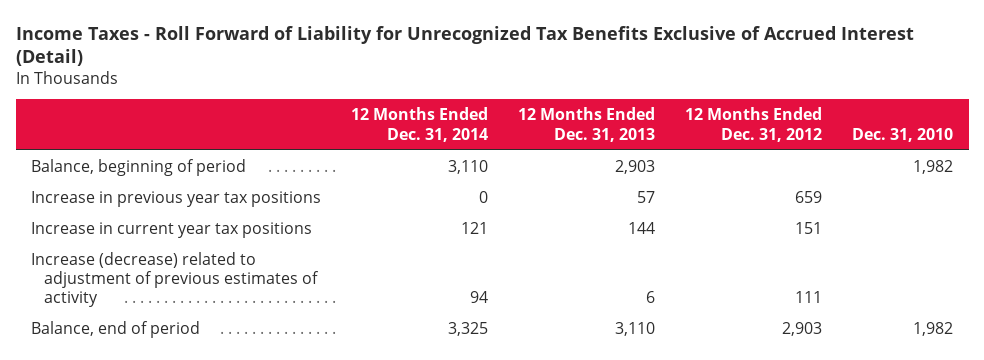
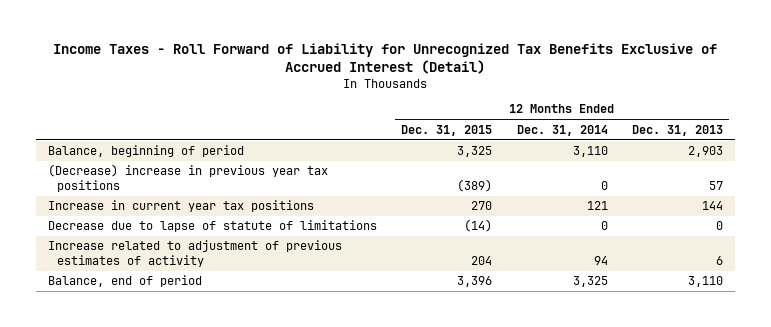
[685,107,823,142] 12 Months Ended Dec. 31, 2012 -> none
[852,127,954,142] Dec. 31, 2010 -> none
none -> [401,124,493,136] Dec. 31, 2015
[30,190,321,207] Increase in previous year tax positions -> [48,164,329,193] (Decrease) increase in previous year tax positions
none -> [48,220,378,233] Decrease due to lapse of statute of limitations
[30,251,320,308] Increase (decrease) related to adjustment of previous estimates of activity -> [48,240,343,268] Increase related to adjustment of previous estimates of activity

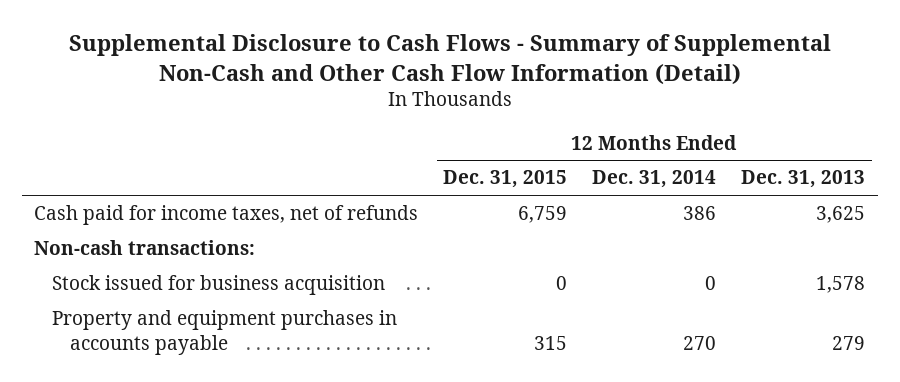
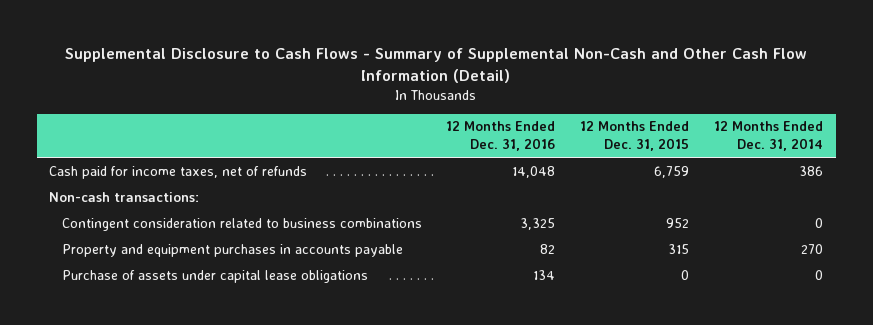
[741,170,866,189] Dec. 31, 2013 -> none
none -> [446,121,556,152] 12 Months Ended Dec. 31, 2016
[52,275,386,296] Stock issued for business acquisition -> none
none -> [61,217,422,231] Contingent consideration related to business combinations
none -> [61,269,368,283] Purchase of assets under capital lease obligations

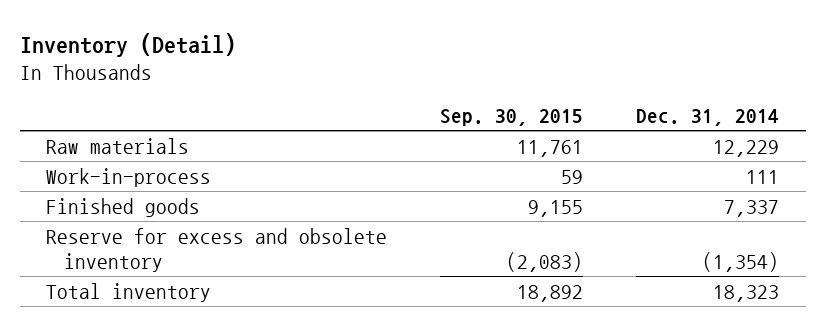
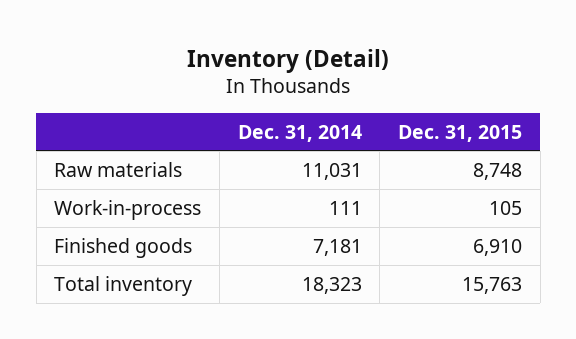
[440,108,584,126] Sep. 30, 2015 -> none
none -> [397,124,522,142] Dec. 31, 2015
[713,139,780,157] 12,229 -> [301,162,362,180] 11,031
[46,227,388,272] Reserve for excess and obsolete inventory -> none
[724,199,780,217] 7,337 -> [312,238,362,256] 7,181

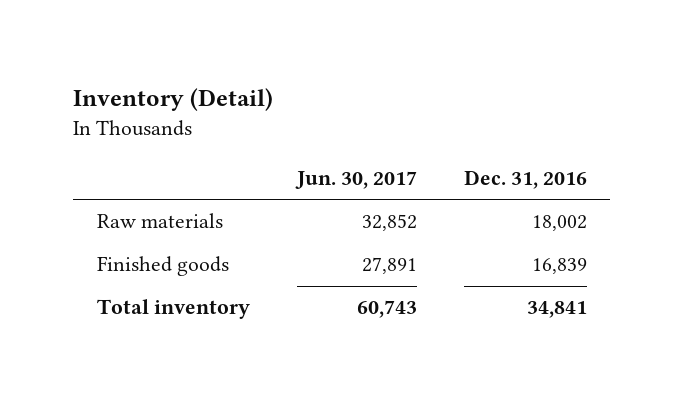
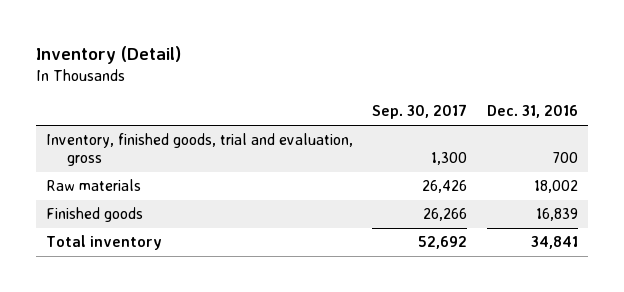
[294,171,417,190] Jun. 30, 2017 -> none
none -> [372,104,468,120] Sep. 30, 2017
none -> [45,133,353,167] Inventory, finished goods, trial and evaluation, gross

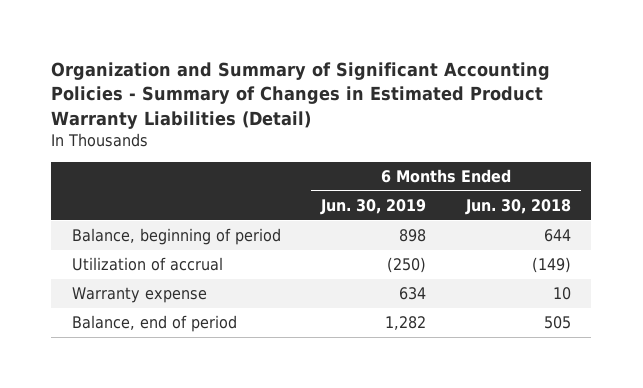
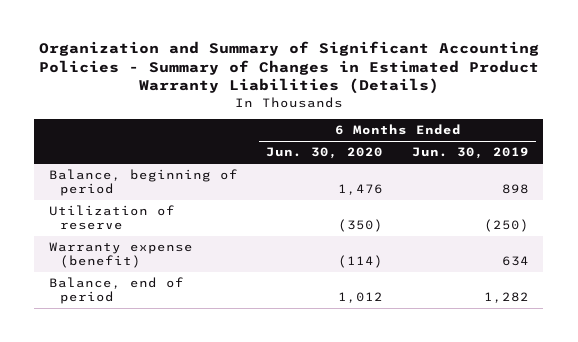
[51,61,551,129] Organization and Summary of Significant Accounting Policies - Summary of Changes in Estimated Product Warranty Liabilities (Detail) -> [38,41,539,95] Organization and Summary of Significant Accounting Policies - Summary of Changes in Estimated Product Warranty Liabilities (Details)
[465,199,572,216] Jun. 30, 2018 -> none
none -> [266,147,384,160] Jun. 30, 2020
[71,257,223,272] Utilization of accrual -> [48,205,175,231] Utilization of reserve
[71,287,207,304] Warranty expense -> [48,242,193,269] Warranty expense (benefit)

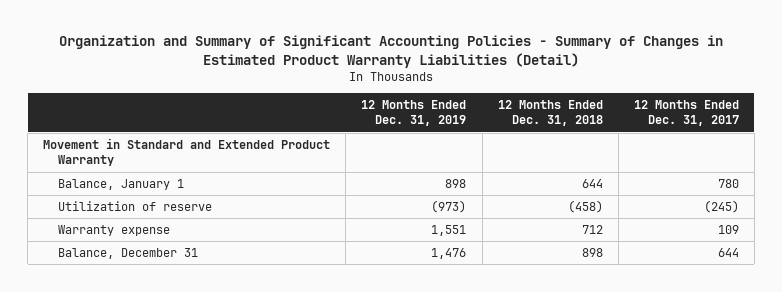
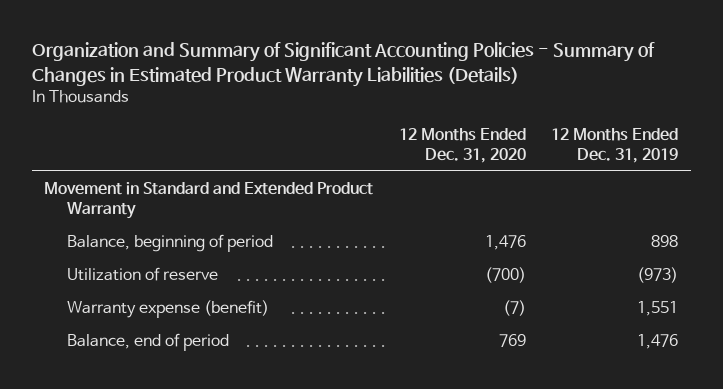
[59,35,724,68] Organization and Summary of Significant Accounting Policies - Summary of Changes in Estimated Product Warranty Liabilities (Detail) -> [31,42,655,87] Organization and Summary of Significant Accounting Policies - Summary of Changes in Estimated Product Warranty Liabilities (Details)
[497,99,603,127] 12 Months Ended Dec. 31, 2018 -> none
[633,99,739,127] 12 Months Ended Dec. 31, 2017 -> none
none -> [398,127,526,164] 12 Months Ended Dec. 31, 2020
[58,179,185,191] Balance, January 1 -> [66,234,273,253] Balance, beginning of period
[58,225,171,237] Warranty expense -> [66,300,269,319] Warranty expense (benefit)
[58,248,199,260] Balance, December 31 -> [66,333,229,352] Balance, end of period

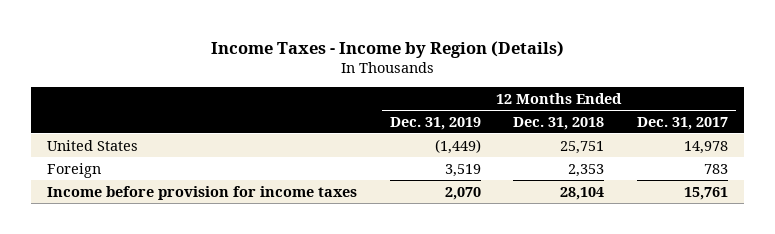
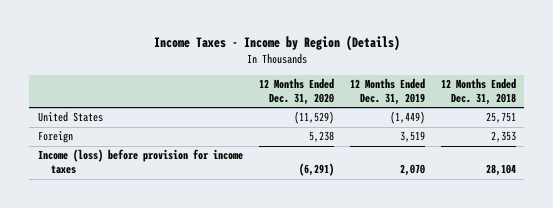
[636,116,728,130] Dec. 31, 2017 -> none
none -> [258,77,334,105] 12 Months Ended Dec. 31, 2020
[47,185,358,200] Income before provision for income taxes -> [37,149,243,175] Income (loss) before provision for income taxes

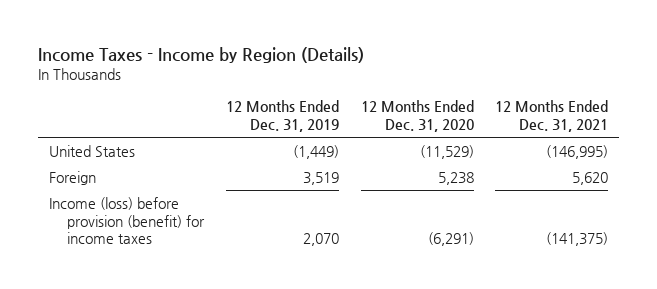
[440,77,516,105] 12 Months Ended Dec. 31, 2018 -> none
none -> [495,100,609,132] 12 Months Ended Dec. 31, 2021
[37,149,243,175] Income (loss) before provision for income taxes -> [48,197,206,245] Income (loss) before provision (benefit) for income taxes

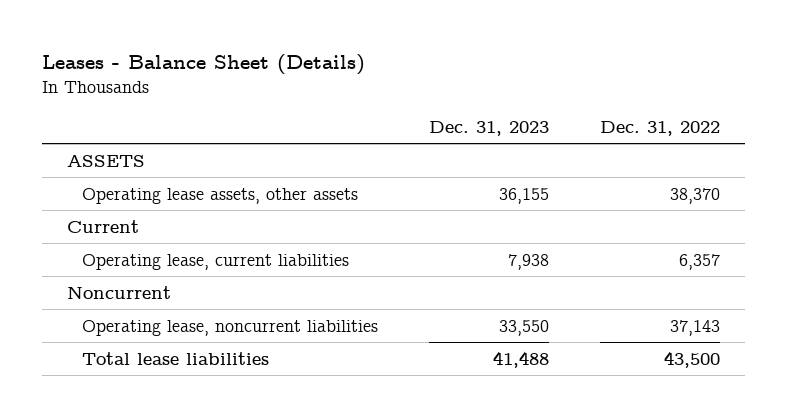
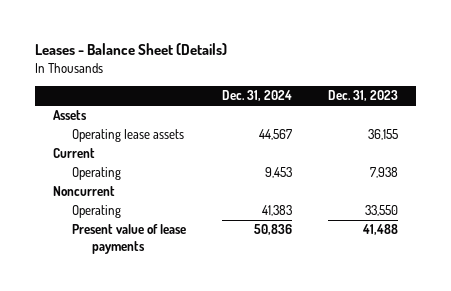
[599,120,720,136] Dec. 31, 2022 -> none
none -> [222,90,293,102] Dec. 31, 2024
[67,154,146,167] ASSETS -> [53,110,88,121] Assets
[81,187,358,204] Operating lease assets, other assets -> [72,129,185,143] Operating lease assets
[81,253,349,270] Operating lease, current liabilities -> [72,167,122,181] Operating
[81,319,378,336] Operating lease, noncurrent liabilities -> [72,205,122,219] Operating
[81,351,269,365] Total lease liabilities -> [72,224,187,254] Present value of lease payments

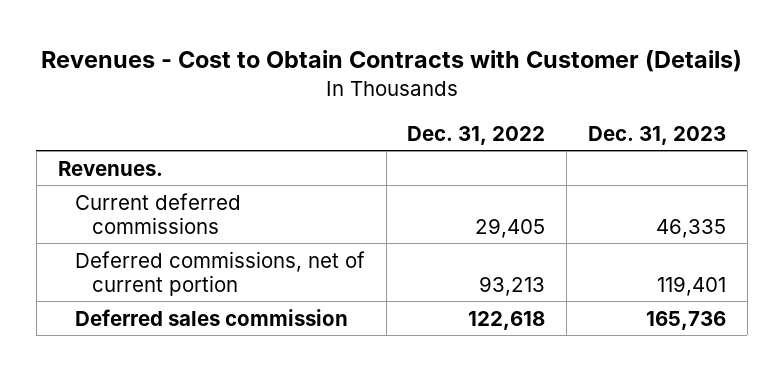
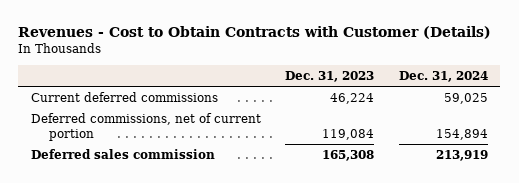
[407,125,546,145] Dec. 31, 2022 -> none
none -> [398,70,488,82] Dec. 31, 2024
[57,160,163,176] Revenues. -> none
[656,218,727,238] 46,335 -> [330,92,375,104] 46,224
[657,275,727,296] 119,401 -> [322,129,375,141] 119,084
[646,310,727,330] 165,736 -> [322,149,375,161] 165,308

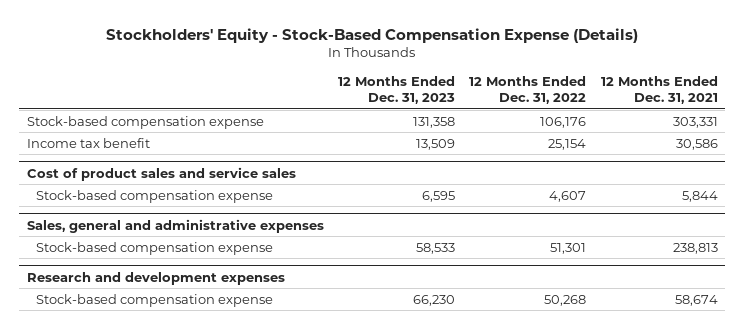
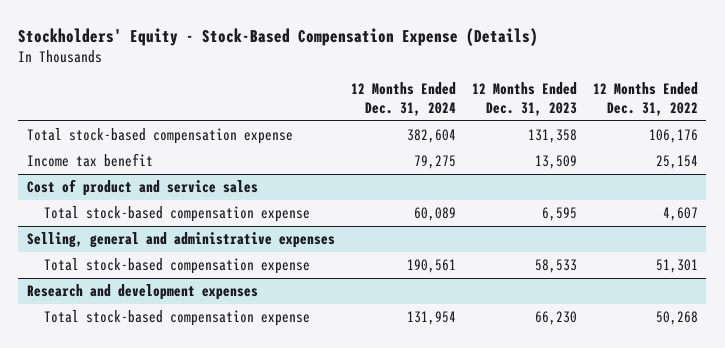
[600,76,718,105] 12 Months Ended Dec. 31, 2021 -> none
none -> [350,82,456,117] 12 Months Ended Dec. 31, 2024
[26,115,264,129] Stock-based compensation expense -> [26,127,293,144] Total stock-based compensation expense
[26,166,296,181] Cost of product sales and service sales -> [26,178,258,196] Cost of product and service sales
[35,189,273,203] Stock-based compensation expense -> [43,205,310,222] Total stock-based compensation expense
[26,218,324,233] Sales, general and administrative expenses -> [26,231,335,248] Selling, general and administrative expenses
[35,241,273,255] Stock-based compensation expense -> [43,257,310,274] Total stock-based compensation expense
[35,293,273,307] Stock-based compensation expense -> [43,309,310,326] Total stock-based compensation expense

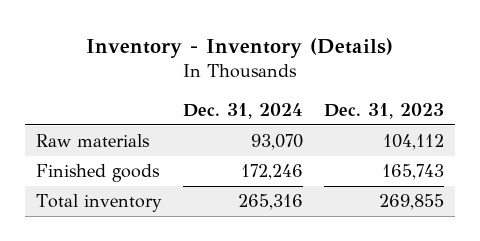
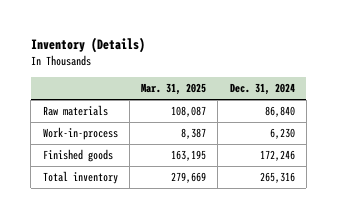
[85,37,393,58] Inventory - Inventory (Details) -> [30,37,145,54] Inventory (Details)
[324,102,445,119] Dec. 31, 2023 -> none
none -> [141,83,207,96] Mar. 31, 2025
[250,134,303,151] 93,070 -> [264,106,295,118] 86,840
none -> [42,127,118,141] Work-in-process

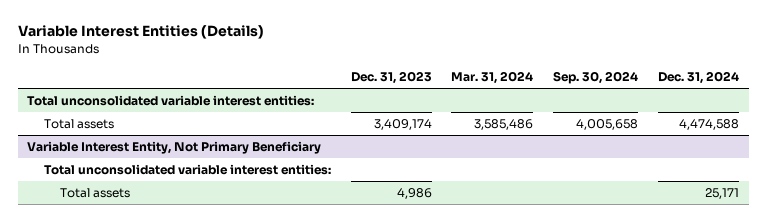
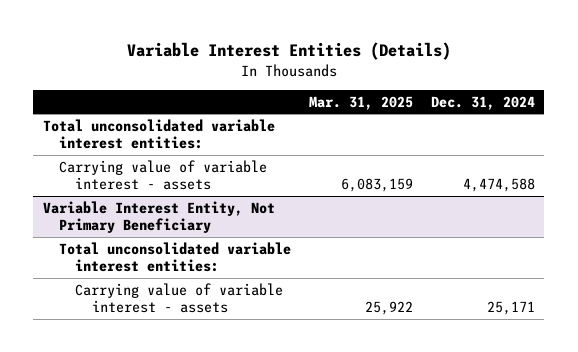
[350,71,432,85] Dec. 31, 2023 -> none
[451,71,534,85] Mar. 31, 2024 -> none
[553,71,639,85] Sep. 30, 2024 -> none
none -> [309,95,414,110] Mar. 31, 2025
[43,119,114,130] Total assets -> [58,159,267,191] Carrying value of variable interest - assets
[59,188,130,199] Total assets -> [75,282,284,314] Carrying value of variable interest - assets

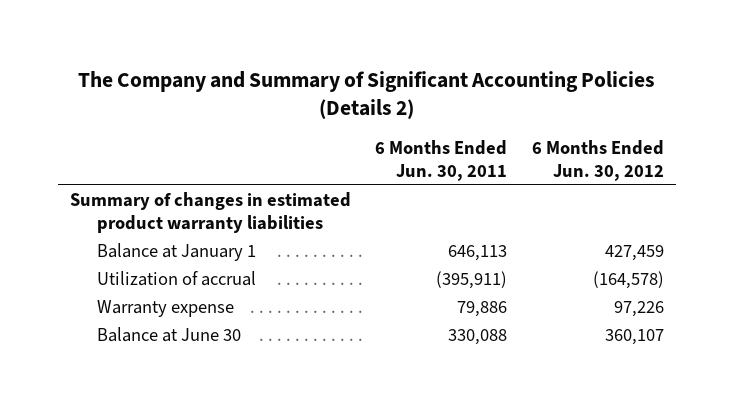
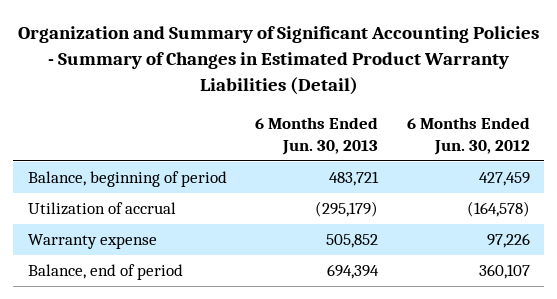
[77,70,655,120] The Company and Summary of Significant Accounting Policies (Details 2) -> [17,26,539,96] Organization and Summary of Significant Accounting Policies - Summary of Changes in Estimated Product Warranty Liabilities (Detail)
[375,140,508,181] 6 Months Ended Jun. 30, 2011 -> none
none -> [255,117,379,155] 6 Months Ended Jun. 30, 2013
[69,192,351,233] Summary of changes in estimated product warranty liabilities -> none
[96,243,256,262] Balance at January 1 -> [27,171,227,188] Balance, beginning of period
[96,327,241,343] Balance at June 30 -> [27,264,183,281] Balance, end of period

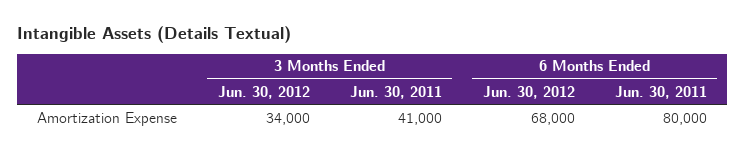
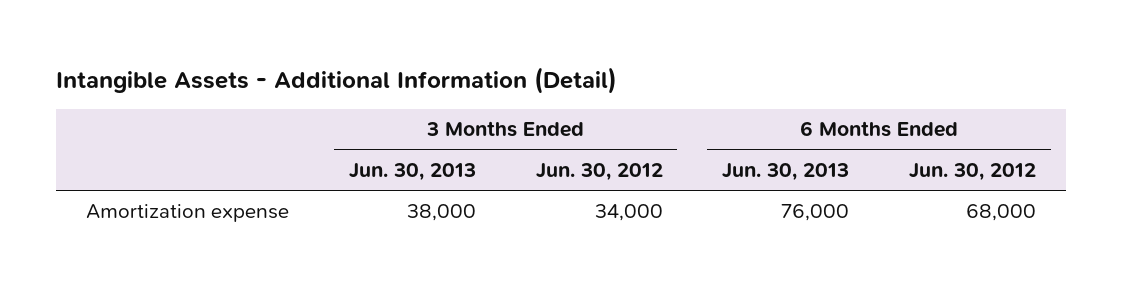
[16,26,291,44] Intangible Assets (Details Textual) -> [55,67,617,95] Intangible Assets - Additional Information (Detail)
[350,85,443,99] Jun. 30, 2011 -> none
[615,85,708,99] Jun. 30, 2011 -> none
none -> [348,162,476,181] Jun. 30, 2013
none -> [722,162,850,181] Jun. 30, 2013
[37,111,178,126] Amortization Expense -> [85,204,289,223] Amortization expense

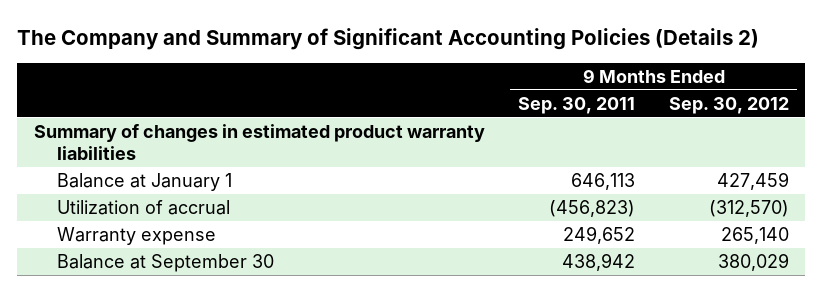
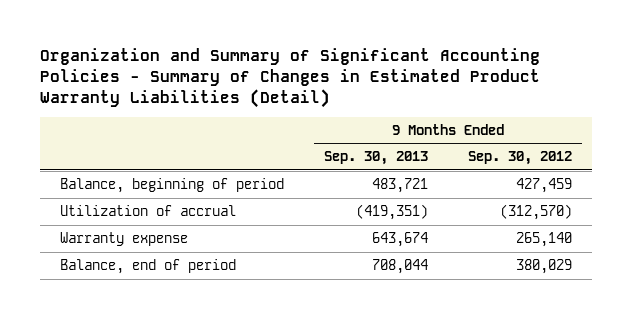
[17,27,760,50] The Company and Summary of Significant Accounting Policies (Details 2) -> [39,47,540,109] Organization and Summary of Significant Accounting Policies - Summary of Changes in Estimated Product Warranty Liabilities (Detail)
[518,96,636,114] Sep. 30, 2011 -> none
none -> [324,151,429,166] Sep. 30, 2013
[33,123,485,160] Summary of changes in estimated product warranty liabilities -> none
[57,172,233,191] Balance at January 1 -> [59,178,284,194] Balance, beginning of period
[57,253,275,272] Balance at September 30 -> [59,259,236,275] Balance, end of period

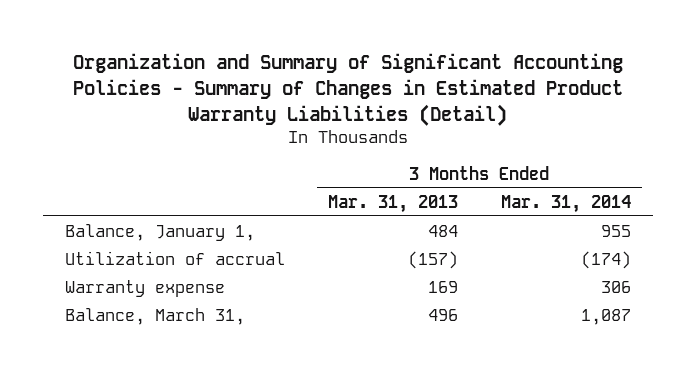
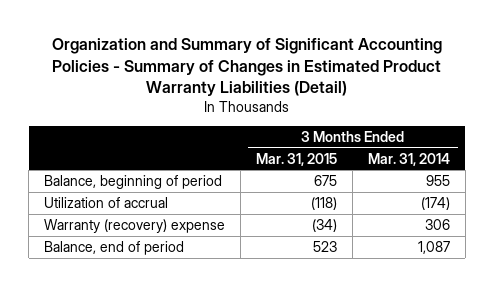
[327,194,458,213] Mar. 31, 2013 -> none
none -> [256,152,338,166] Mar. 31, 2015
[64,223,255,241] Balance, January 1, -> [44,174,223,189] Balance, beginning of period
[64,279,225,297] Warranty expense -> [44,218,226,233] Warranty (recovery) expense
[64,307,245,325] Balance, March 31, -> [44,240,185,255] Balance, end of period

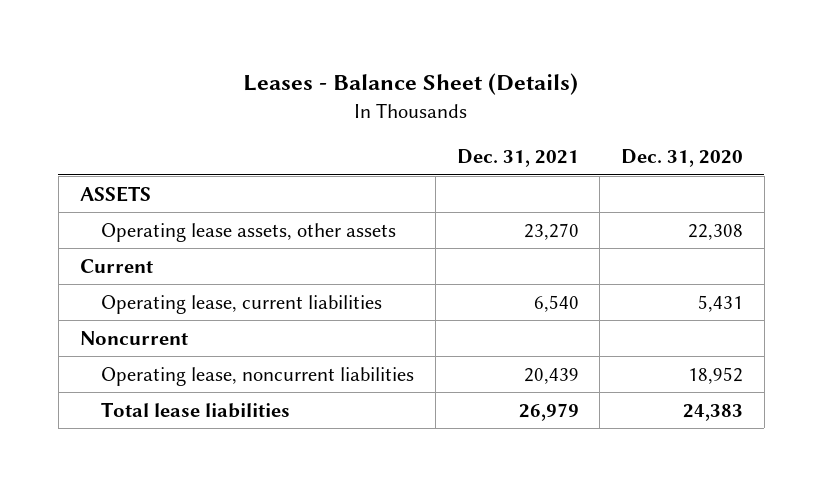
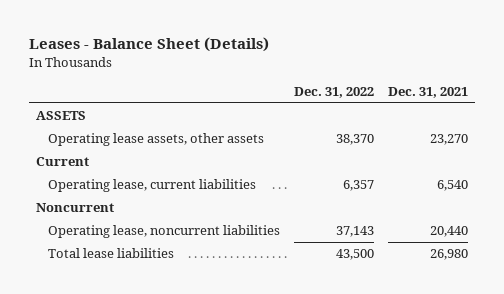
[620,149,743,168] Dec. 31, 2020 -> none
none -> [294,87,375,99] Dec. 31, 2022
[523,367,579,384] 20,439 -> [429,226,468,238] 20,440
[518,402,579,421] 26,979 -> [429,249,468,261] 26,980

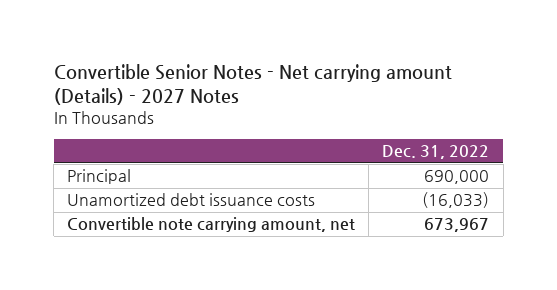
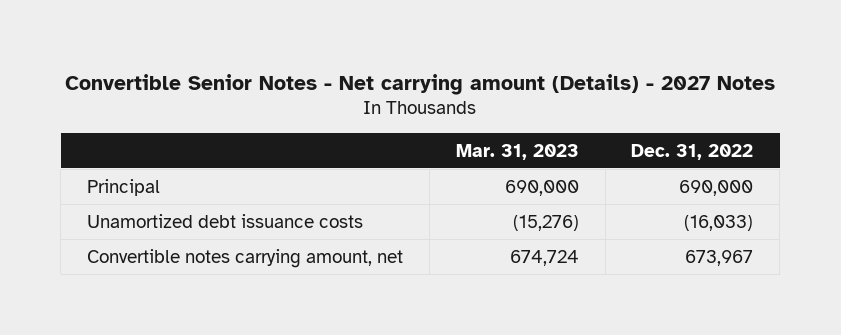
none -> [455,143,579,160] Mar. 31, 2023
[67,217,356,233] Convertible note carrying amount, net -> [87,248,404,268] Convertible notes carrying amount, net

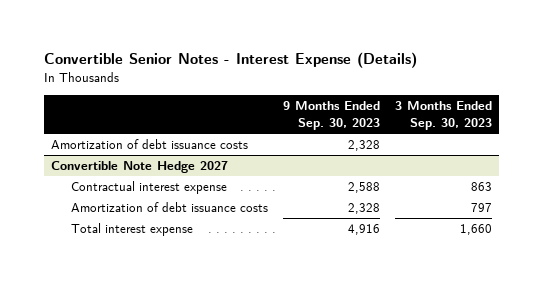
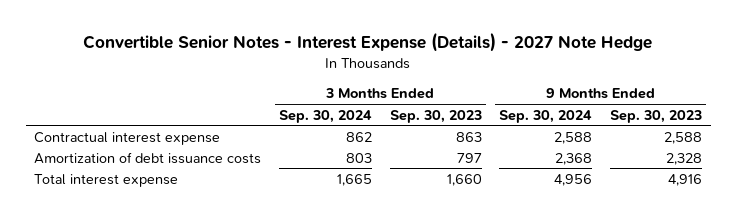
[43,52,417,69] Convertible Senior Notes - Interest Expense (Details) -> [83,32,653,53] Convertible Senior Notes - Interest Expense (Details) - 2027 Note Hedge
none -> [279,109,373,123] Sep. 30, 2024
none -> [499,109,593,123] Sep. 30, 2024
[50,139,248,150] Amortization of debt issuance costs -> none
[50,161,228,174] Convertible Note Hedge 2027 -> none

